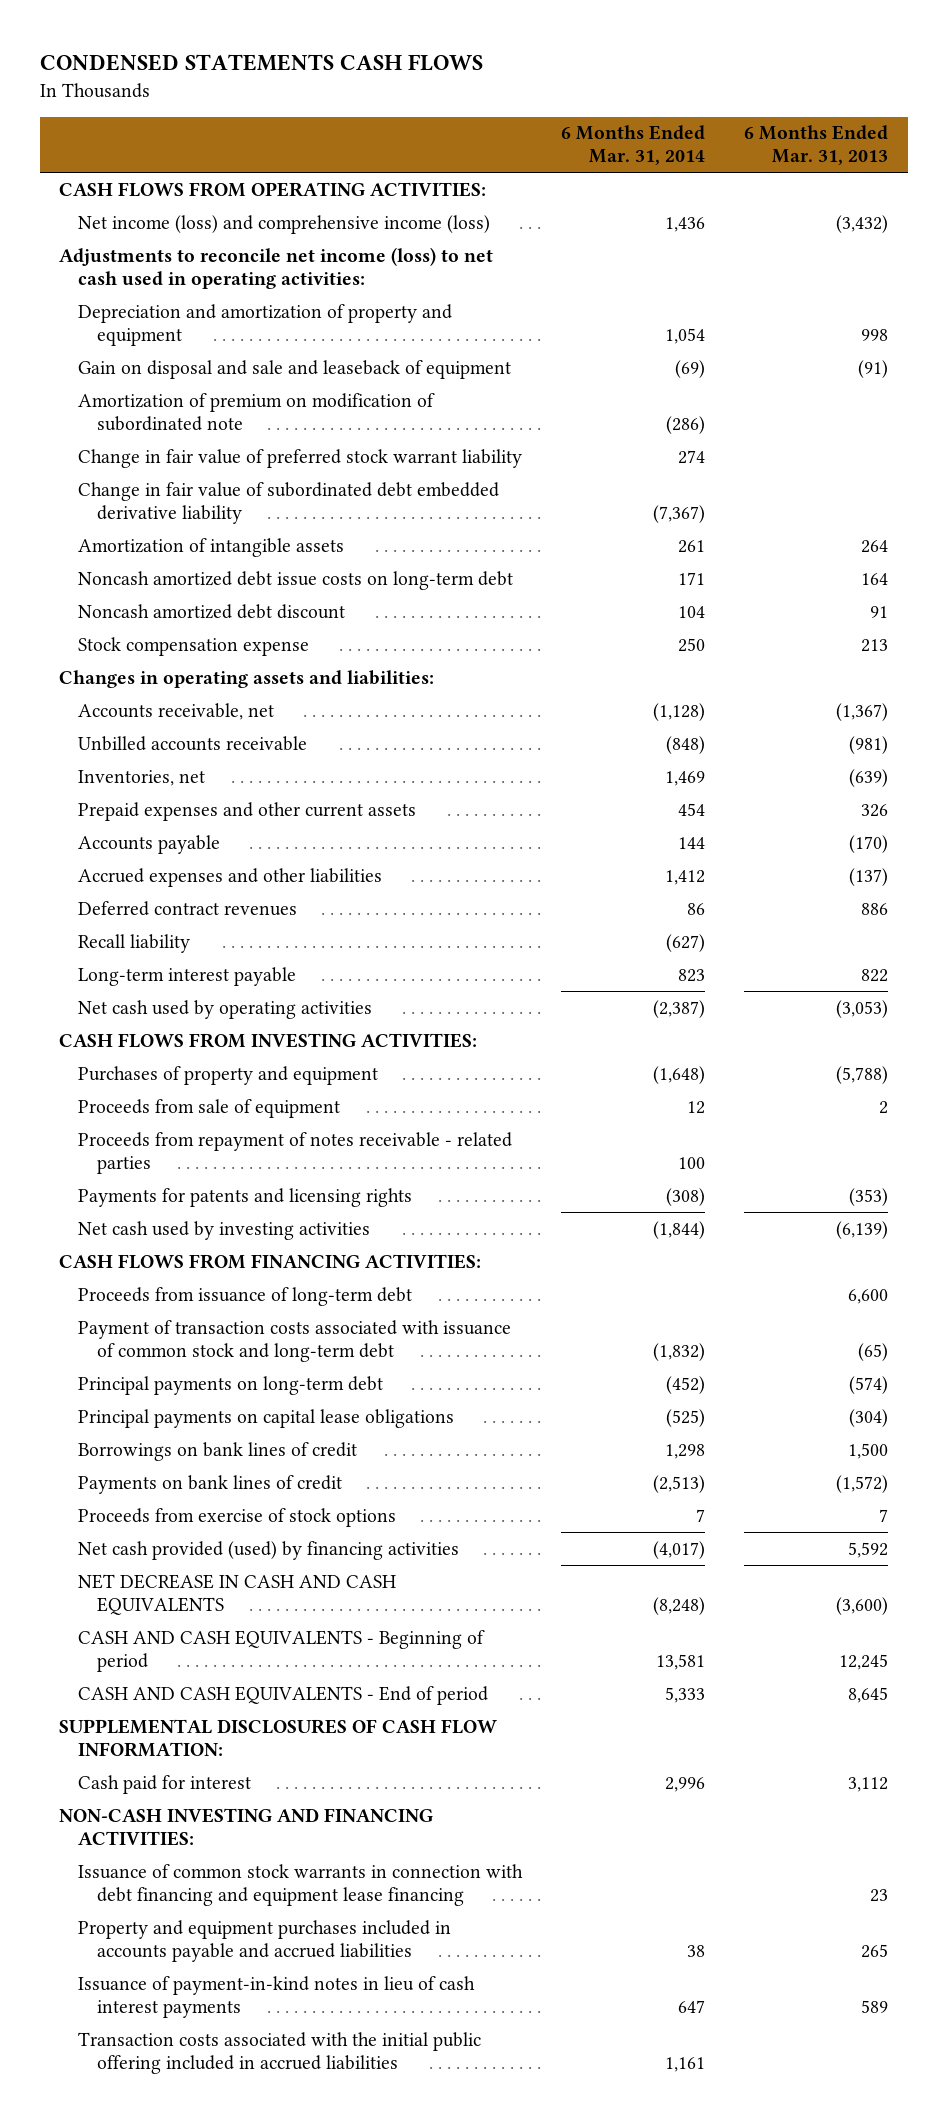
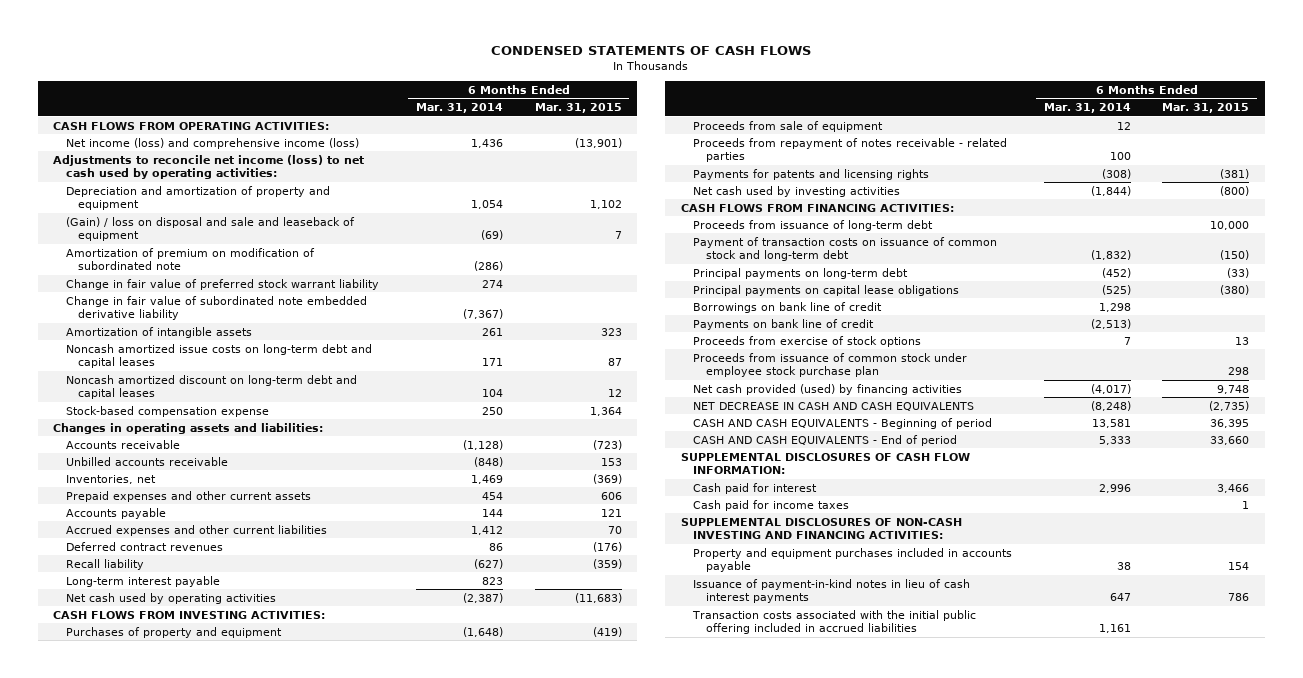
[39,54,483,72] CONDENSED STATEMENTS CASH FLOWS -> [491,45,812,55] CONDENSED STATEMENTS OF CASH FLOWS
[744,125,889,166] 6 Months Ended Mar. 31, 2013 -> none
none -> [534,103,622,114] Mar. 31, 2015
[59,246,494,289] Adjustments to reconcile net income (loss) to net cash used in operating activities: -> [53,154,365,180] Adjustments to reconcile net income (loss) to net cash used by operating activities:
[77,359,511,379] Gain on disposal and sale and leaseback of equipment -> [65,216,355,242] (Gain) / loss on disposal and sale and leaseback of equipment
[77,481,499,524] Change in fair value of subordinated debt embedded derivative liability -> [65,295,367,321] Change in fair value of subordinated note embedded derivative liability
[77,570,513,590] Noncash amortized debt issue costs on long-term debt -> [65,343,372,369] Noncash amortized issue costs on long-term debt and capital leases
[77,603,345,619] Noncash amortized debt discount -> [65,374,357,400] Noncash amortized discount on long-term debt and capital leases
[77,636,309,656] Stock compensation expense -> [65,405,269,417] Stock-based compensation expense
[77,702,274,720] Accounts receivable, net -> [65,439,180,449] Accounts receivable
[77,867,382,887] Accrued expenses and other liabilities -> [65,524,327,536] Accrued expenses and other current liabilities
[77,1319,511,1362] Payment of transaction costs associated with issuance of common stock and long-term debt -> [693,236,998,262] Payment of transaction costs on issuance of common stock and long-term debt
[77,1441,357,1461] Borrowings on bank lines of credit -> [693,301,883,313] Borrowings on bank line of credit
[77,1474,342,1494] Payments on bank lines of credit -> [693,318,875,330] Payments on bank line of credit
none -> [693,352,968,378] Proceeds from issuance of common stock under employee stock purchase plan
[77,1863,523,1906] Issuance of common stock warrants in connection with debt financing and equipment lease financing -> none
none -> [693,499,850,511] Cash paid for income taxes
[59,1807,434,1846] NON-CASH INVESTING AND FINANCING ACTIVITIES: -> [681,517,963,540] SUPPLEMENTAL DISCLOSURES OF NON-CASH INVESTING AND FINANCING ACTIVITIES:
[77,1919,451,1962] Property and equipment purchases included in accounts payable and accrued liabilities -> [693,547,1013,573] Property and equipment purchases included in accounts payable

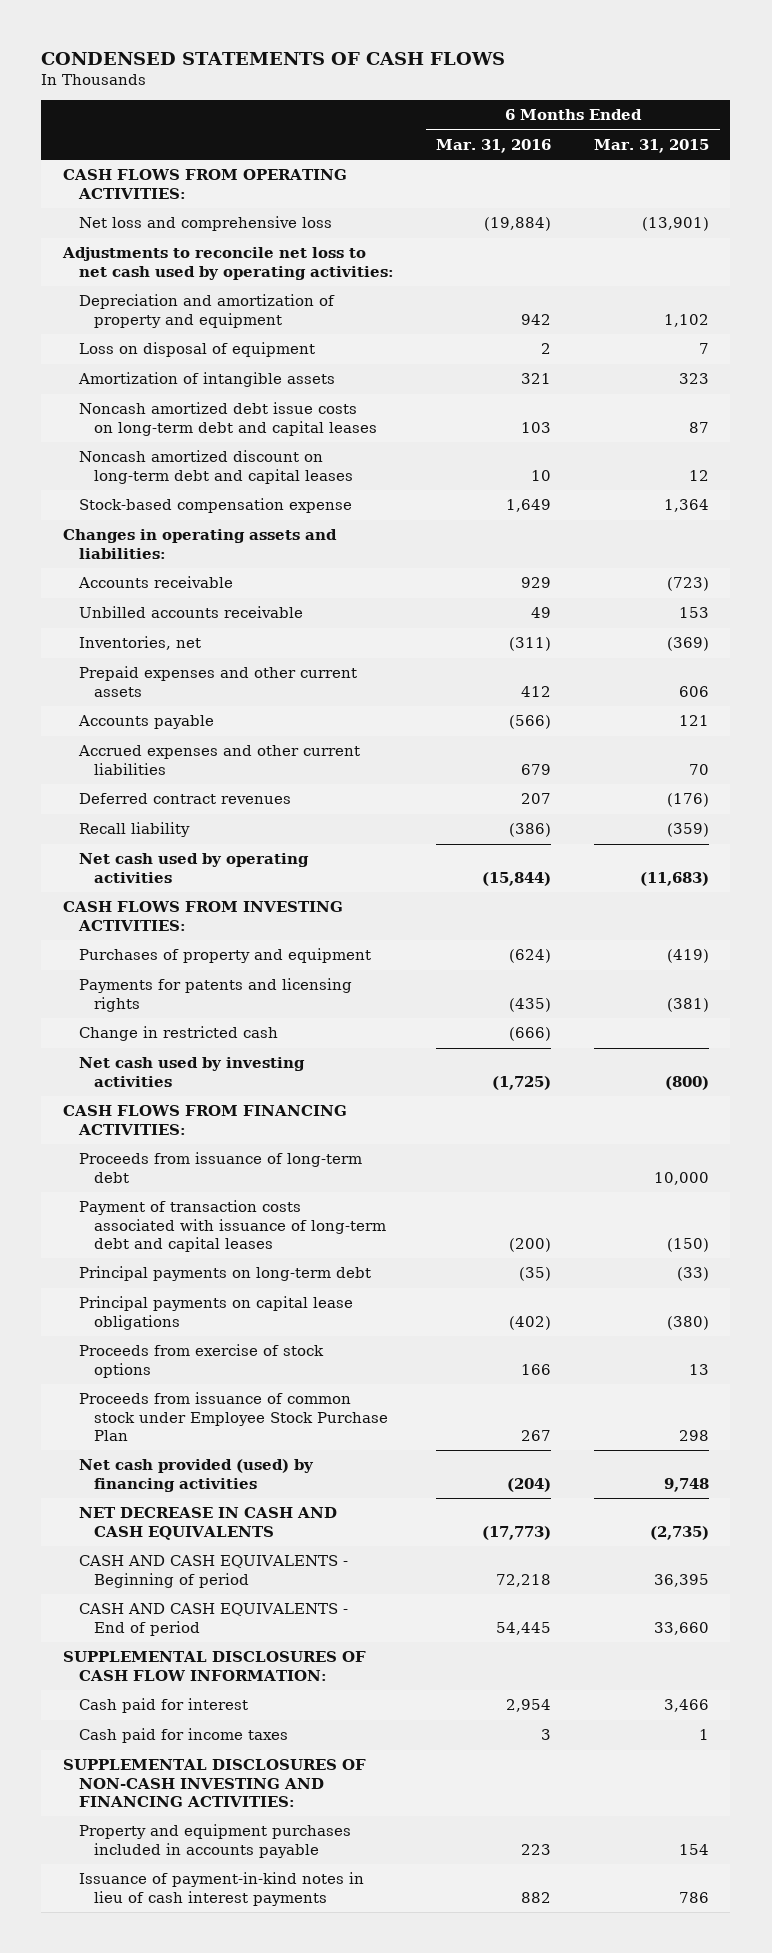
[416,103,504,114] Mar. 31, 2014 -> none
none -> [436,139,552,154] Mar. 31, 2016
[65,137,359,149] Net income (loss) and comprehensive income (loss) -> [78,216,332,232] Net loss and comprehensive loss
[53,154,365,180] Adjustments to reconcile net income (loss) to net cash used by operating activities: -> [61,247,394,280] Adjustments to reconcile net loss to net cash used by operating activities:
[65,247,315,271] Amortization of premium on modification of subordinated note -> none
[65,278,379,290] Change in fair value of preferred stock warrant liability -> none
[65,295,367,321] Change in fair value of subordinated note embedded derivative liability -> none
[65,216,355,242] (Gain) / loss on disposal and sale and leaseback of equipment -> [78,342,315,358] Loss on disposal of equipment
[65,343,372,369] Noncash amortized issue costs on long-term debt and capital leases -> [78,402,378,436] Noncash amortized debt issue costs on long-term debt and capital leases
[65,575,220,587] Long-term interest payable -> none
[693,120,884,132] Proceeds from sale of equipment -> none
[693,137,1008,163] Proceeds from repayment of notes receivable - related parties -> none
none -> [78,1026,278,1042] Change in restricted cash
[693,236,998,262] Payment of transaction costs on issuance of common stock and long-term debt -> [78,1200,387,1252] Payment of transaction costs associated with issuance of long-term debt and capital leases
[693,301,883,313] Borrowings on bank line of credit -> none
[693,318,875,330] Payments on bank line of credit -> none
[693,352,968,378] Proceeds from issuance of common stock under employee stock purchase plan -> [78,1392,389,1441] Proceeds from issuance of common stock under Employee Stock Purchase Plan
[692,609,977,635] Transaction costs associated with the initial public offering included in accrued liabilities -> none

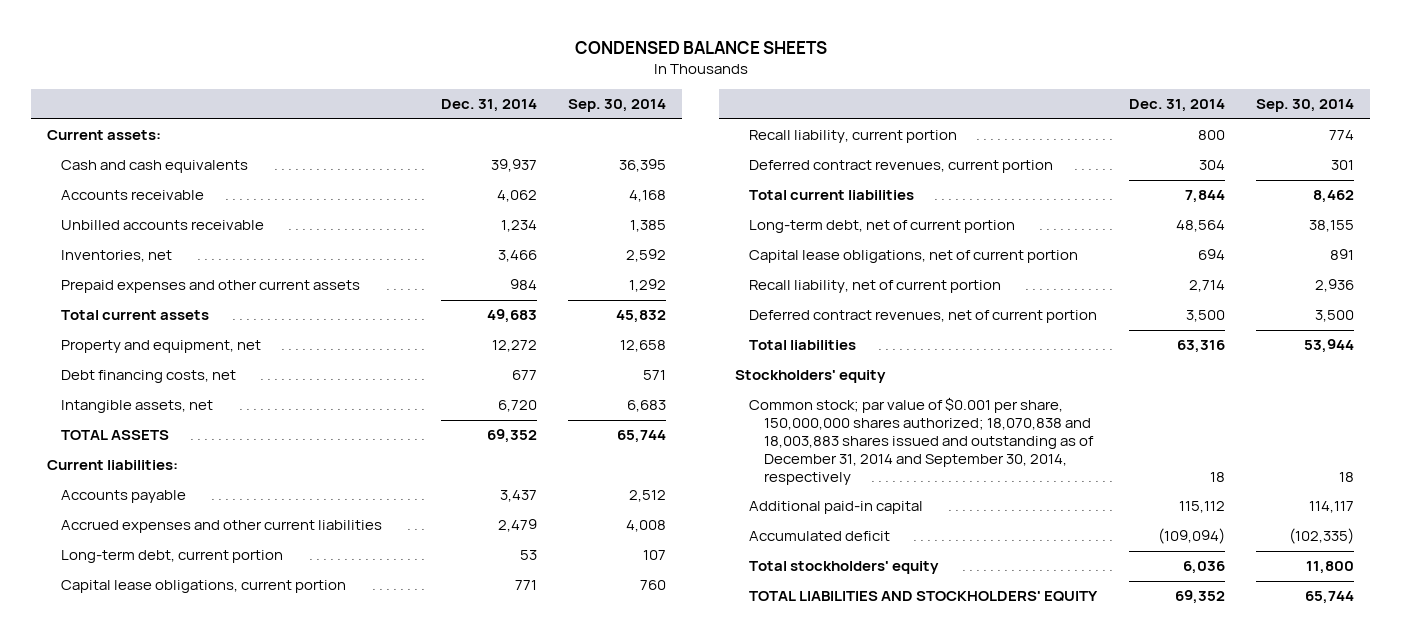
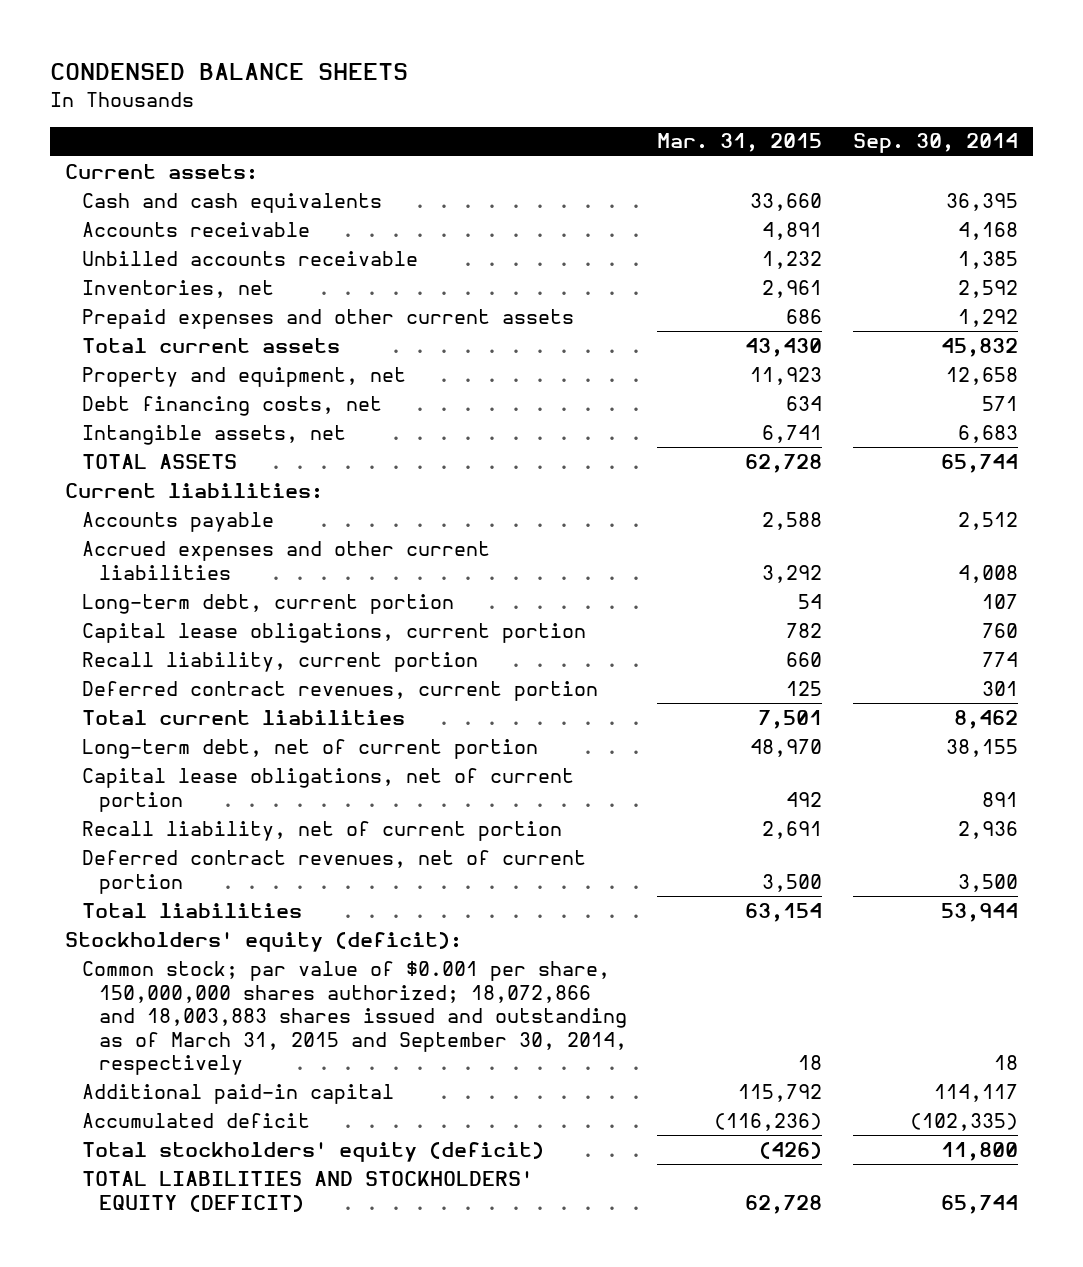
[440,99,537,113] Dec. 31, 2014 -> none
none -> [657,133,823,153] Mar. 31, 2015
[734,370,886,384] Stockholders' equity -> [65,931,463,952] Stockholders' equity (deficit):
[749,397,1094,486] Common stock; par value of $0.001 per share, 150,000,000 shares authorized; 18,070,838 and 18,003,883 shares issued and outstanding as of December 31, 2014 and September 30, 2014, respectively -> [81,960,627,1076] Common stock; par value of $0.001 per share, 150,000,000 shares authorized; 18,072,866 and 18,003,883 shares issued and outstanding as of March 31, 2015 and September 30, 2014, respectively
[749,561,940,575] Total stockholders' equity -> [81,1141,544,1162] Total stockholders' equity (deficit)
[749,591,1099,603] TOTAL LIABILITIES AND STOCKHOLDERS' EQUITY -> [81,1170,533,1212] TOTAL LIABILITIES AND STOCKHOLDERS' EQUITY (DEFICIT)

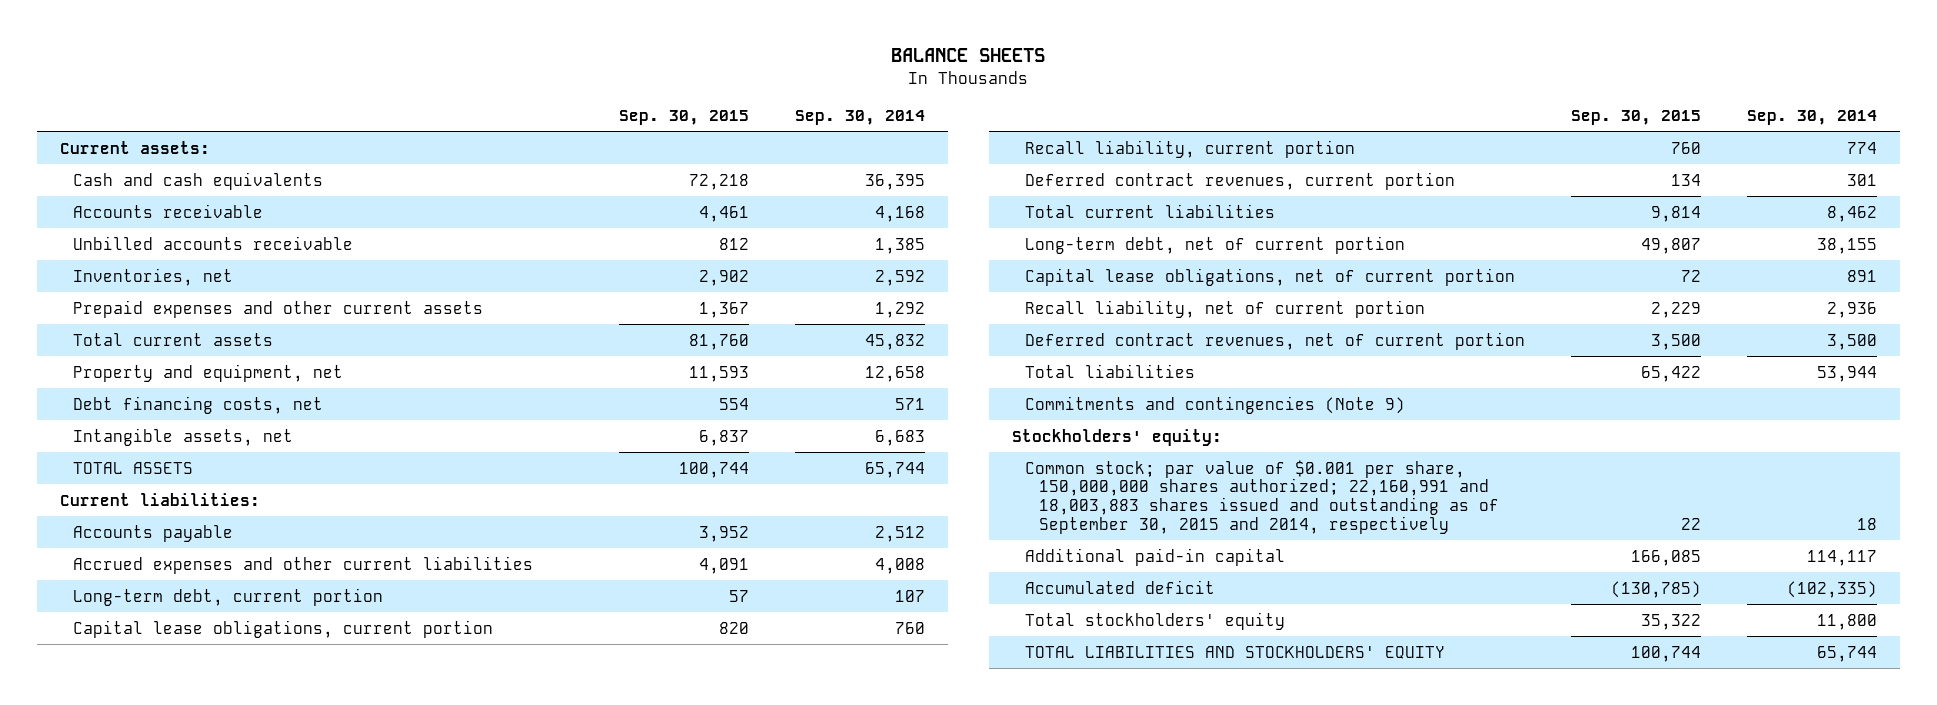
[49,63,408,81] CONDENSED BALANCE SHEETS -> [891,47,1046,62] BALANCE SHEETS
[657,133,823,153] Mar. 31, 2015 -> none
none -> [619,110,750,126] Sep. 30, 2015
none -> [1025,395,1406,414] Commitments and contingencies (Note 9)
[65,931,463,952] Stockholders' equity (deficit): -> [1011,428,1222,446] Stockholders' equity:
[81,960,627,1076] Common stock; par value of $0.001 per share, 150,000,000 shares authorized; 18,072,866 and 18,003,883 shares issued and outstanding as of March 31, 2015 and September 30, 2014, respectively -> [1025,459,1500,535] Common stock; par value of $0.001 per share, 150,000,000 shares authorized; 22,160,991 and 18,003,883 shares issued and outstanding as of September 30, 2015 and 2014, respectively
[81,1141,544,1162] Total stockholders' equity (deficit) -> [1025,611,1286,630] Total stockholders' equity
[81,1170,533,1212] TOTAL LIABILITIES AND STOCKHOLDERS' EQUITY (DEFICIT) -> [1025,645,1446,659] TOTAL LIABILITIES AND STOCKHOLDERS' EQUITY

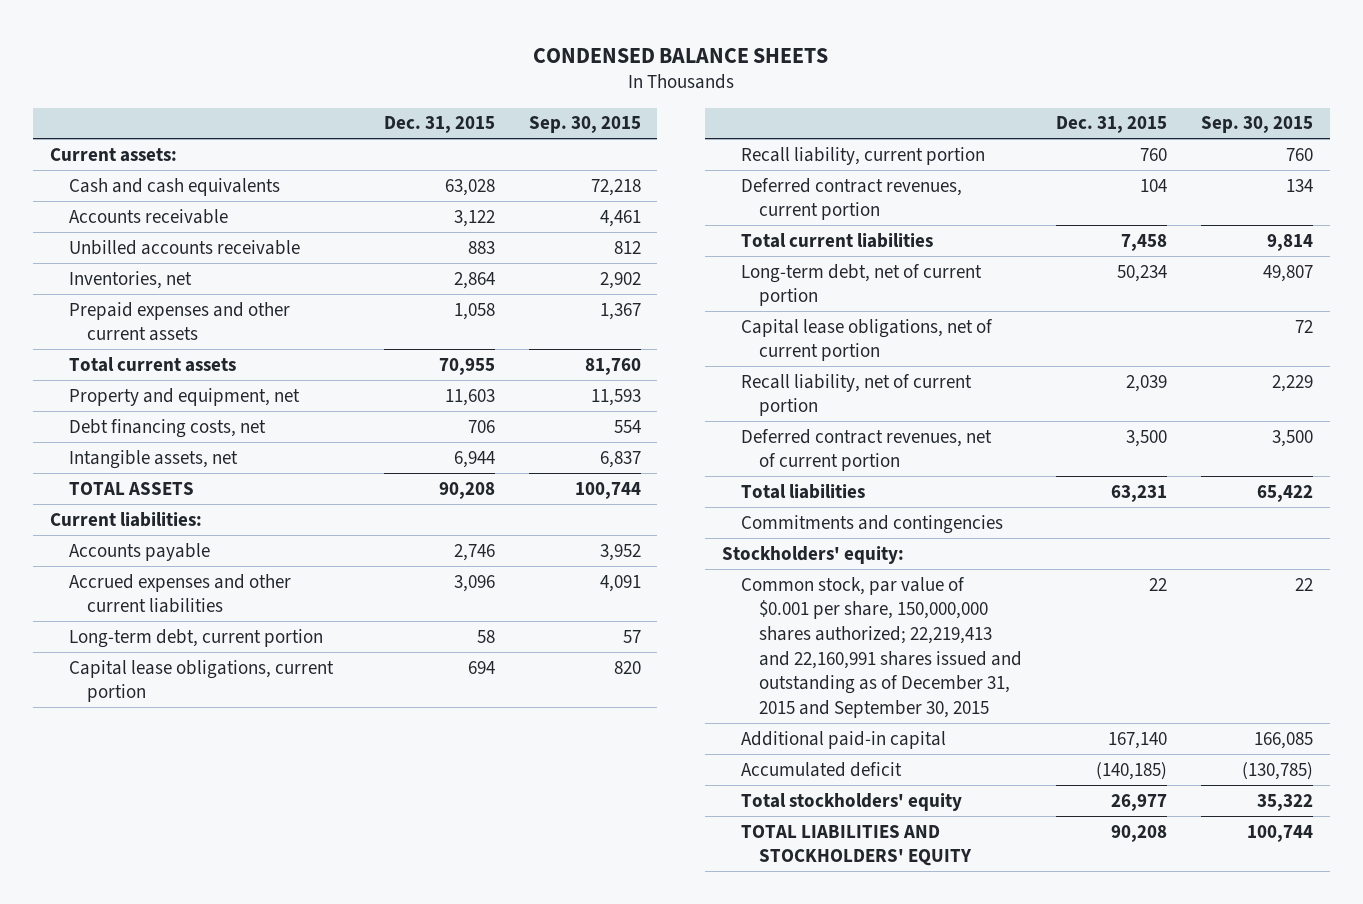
[891,47,1046,62] BALANCE SHEETS -> [533,47,829,63] CONDENSED BALANCE SHEETS
[795,110,926,126] Sep. 30, 2014 -> none
none -> [383,116,495,134] Dec. 31, 2015
[1025,395,1406,414] Commitments and contingencies (Note 9) -> [740,514,1003,534] Commitments and contingencies
[1025,459,1500,535] Common stock; par value of $0.001 per share, 150,000,000 shares authorized; 22,160,991 and 18,003,883 shares issued and outstanding as of September 30, 2015 and 2014, respectively -> [740,576,1023,718] Common stock, par value of $0.001 per share, 150,000,000 shares authorized; 22,219,413 and 22,160,991 shares issued and outstanding as of December 31, 2015 and September 30, 2015

